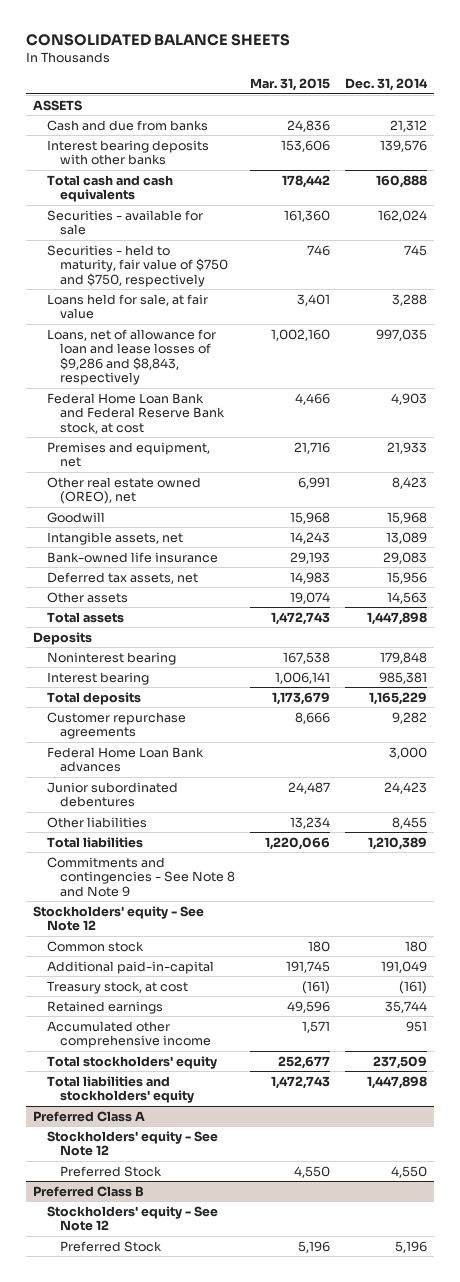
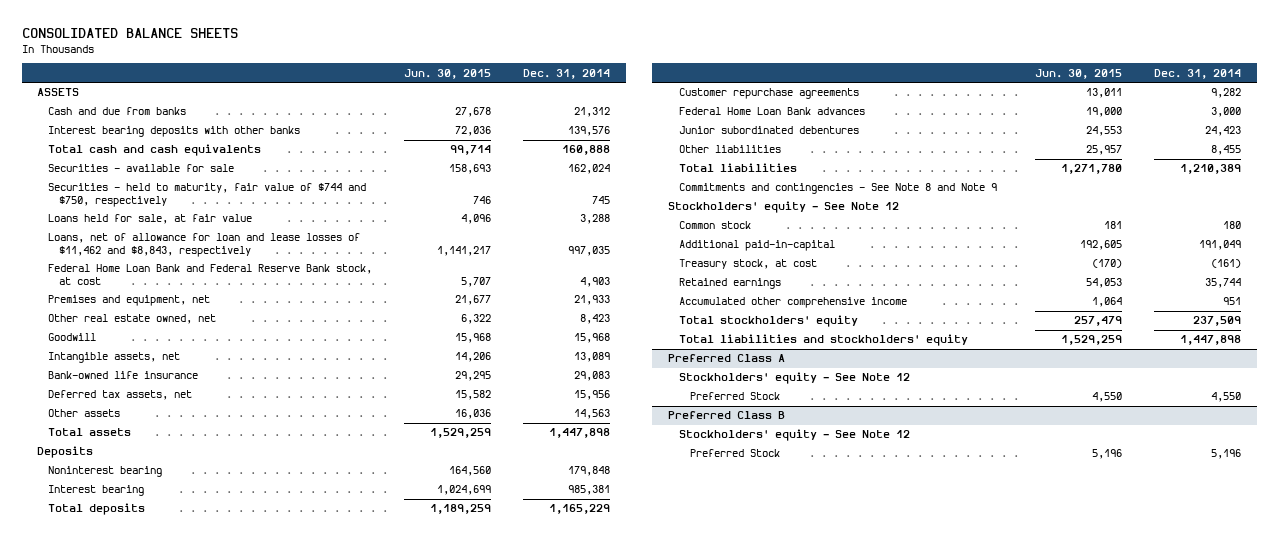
[249,78,330,92] Mar. 31, 2015 -> none
none -> [404,68,492,79] Jun. 30, 2015
[46,244,229,287] Securities - held to maturity, fair value of $750 and $750, respectively -> [48,183,367,207] Securities - held to maturity, fair value of $744 and $750, respectively
[46,328,216,386] Loans, net of allowance for loan and lease losses of $9,286 and $8,843, respectively -> [48,233,361,257] Loans, net of allowance for loan and lease losses of $11,462 and $8,843, respectively
[46,476,201,505] Other real estate owned (OREO), net -> [48,314,217,325] Other real estate owned, net

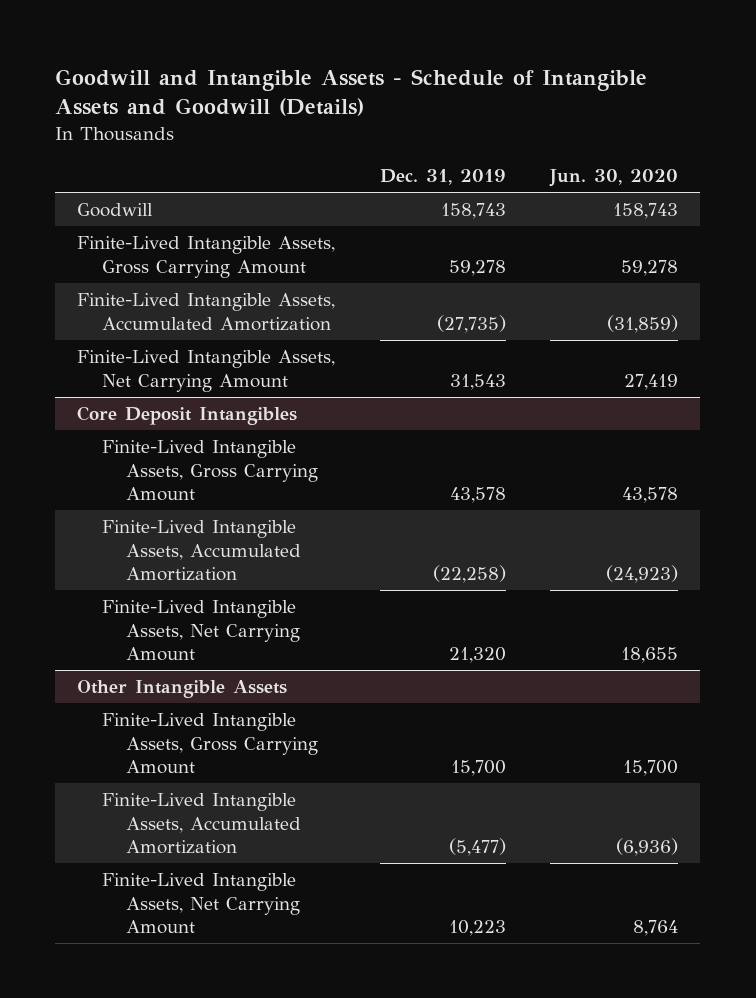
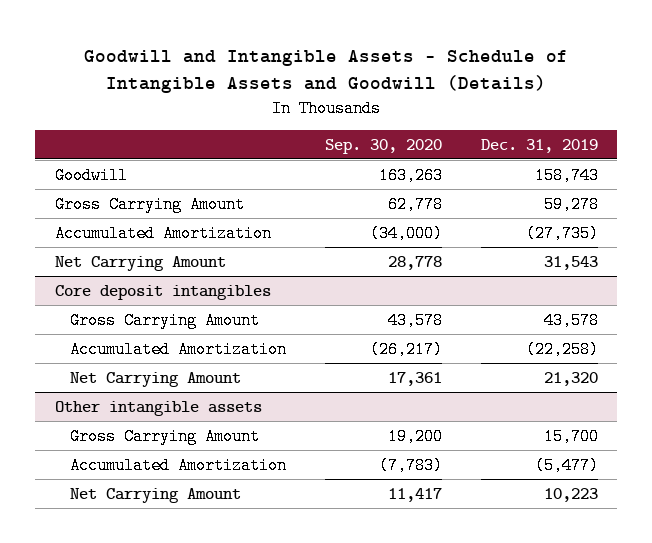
[549,169,679,188] Jun. 30, 2020 -> none
none -> [324,138,442,154] Sep. 30, 2020
[77,236,336,278] Finite-Lived Intangible Assets, Gross Carrying Amount -> [54,195,245,213] Gross Carrying Amount
[77,293,336,331] Finite-Lived Intangible Assets, Accumulated Amortization -> [54,224,272,242] Accumulated Amortization
[77,350,336,392] Finite-Lived Intangible Assets, Net Carrying Amount -> [54,255,226,271] Net Carrying Amount
[77,406,298,426] Core Deposit Intangibles -> [54,284,271,300] Core deposit intangibles
[101,440,319,501] Finite-Lived Intangible Assets, Gross Carrying Amount -> [69,311,260,329] Gross Carrying Amount
[101,520,302,581] Finite-Lived Intangible Assets, Accumulated Amortization -> [69,340,287,358] Accumulated Amortization
[101,600,301,661] Finite-Lived Intangible Assets, Net Carrying Amount -> [69,371,241,387] Net Carrying Amount
[77,680,288,699] Other Intangible Assets -> [54,400,262,416] Other intangible assets
[101,713,319,774] Finite-Lived Intangible Assets, Gross Carrying Amount -> [69,427,260,445] Gross Carrying Amount
[101,793,302,854] Finite-Lived Intangible Assets, Accumulated Amortization -> [69,456,287,474] Accumulated Amortization
[101,873,301,934] Finite-Lived Intangible Assets, Net Carrying Amount -> [69,487,241,503] Net Carrying Amount

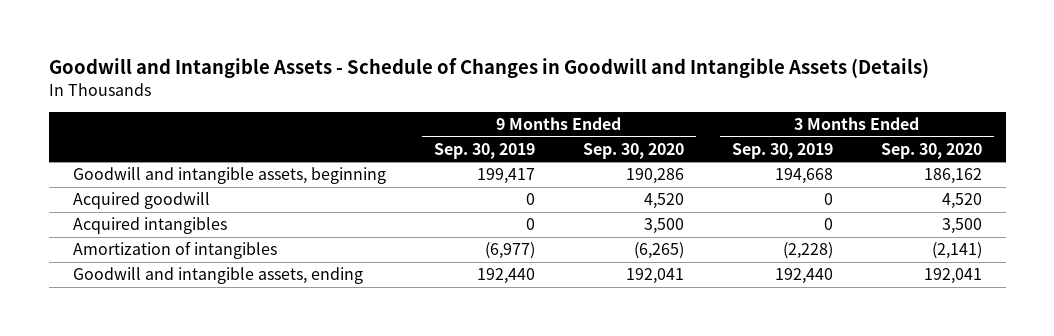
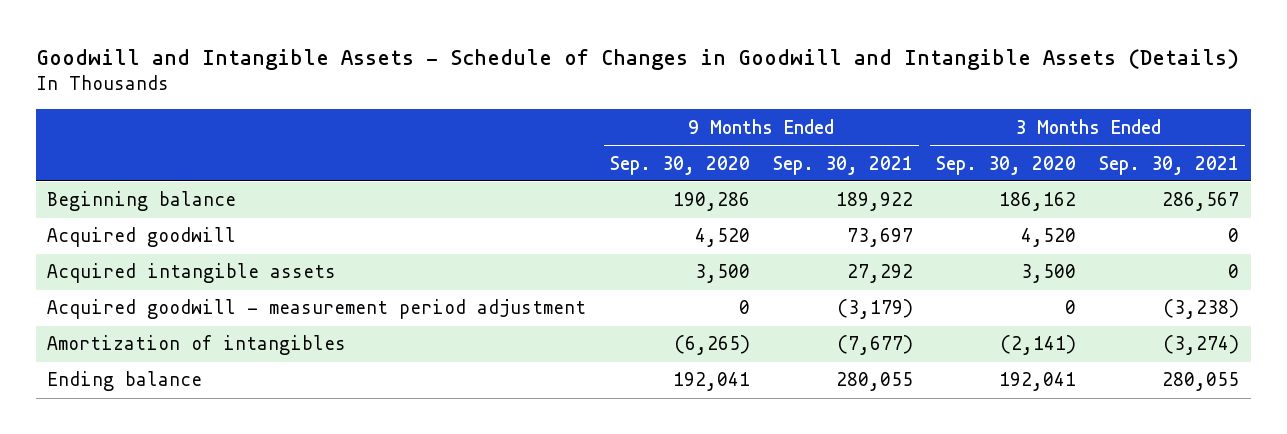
[433,142,535,159] Sep. 30, 2019 -> none
[731,142,833,159] Sep. 30, 2019 -> none
none -> [772,155,913,175] Sep. 30, 2021
none -> [1099,155,1240,175] Sep. 30, 2021
[72,167,386,185] Goodwill and intangible assets, beginning -> [47,191,237,212] Beginning balance
[72,217,227,235] Acquired intangibles -> [47,263,337,284] Acquired intangible assets
none -> [47,299,587,320] Acquired goodwill - measurement period adjustment
[72,267,363,285] Goodwill and intangible assets, ending -> [47,371,203,392] Ending balance

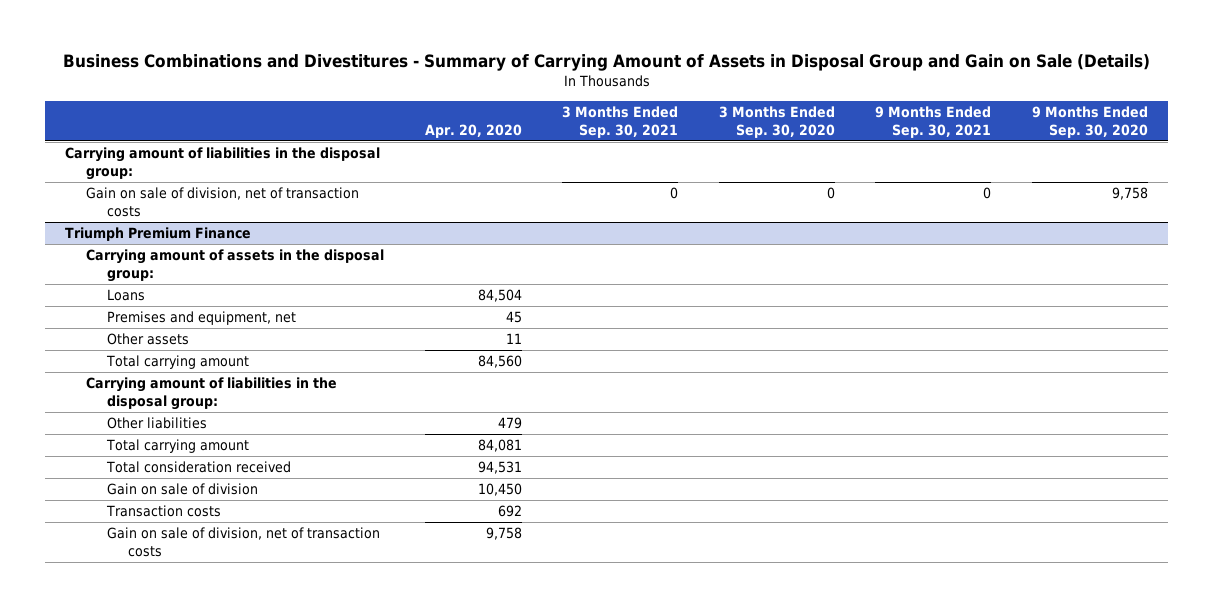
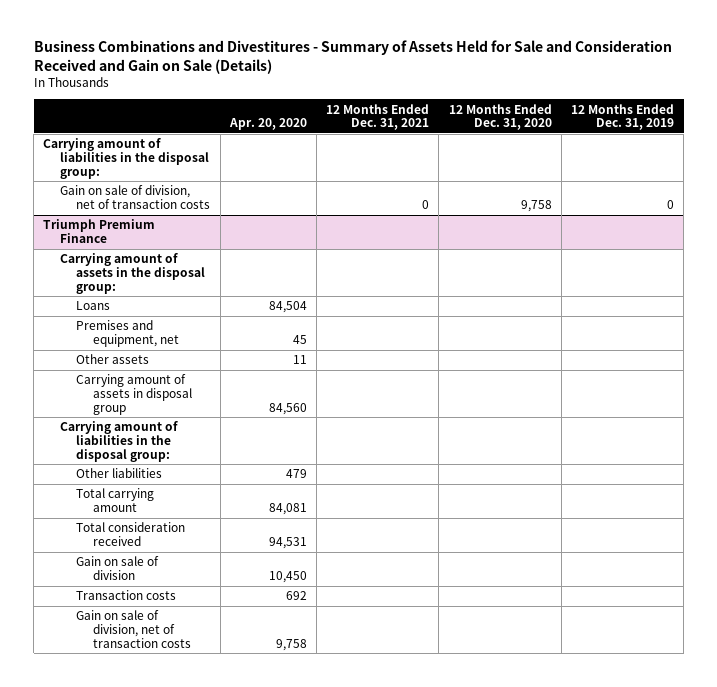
[62,54,1150,72] Business Combinations and Divestitures - Summary of Carrying Amount of Assets in Disposal Group and Gain on Sale (Details) -> [33,40,672,75] Business Combinations and Divestitures - Summary of Assets Held for Sale and Consideration Received and Gain on Sale (Details)
[562,105,679,138] 3 Months Ended Sep. 30, 2021 -> none
[718,105,835,138] 3 Months Ended Sep. 30, 2020 -> none
[875,105,992,138] 9 Months Ended Sep. 30, 2021 -> none
[1032,105,1149,138] 9 Months Ended Sep. 30, 2020 -> none
none -> [326,103,430,131] 12 Months Ended Dec. 31, 2021
none -> [448,103,552,131] 12 Months Ended Dec. 31, 2020
none -> [570,103,674,131] 12 Months Ended Dec. 31, 2019
[106,355,250,370] Total carrying amount -> [76,374,193,416] Carrying amount of assets in disposal group

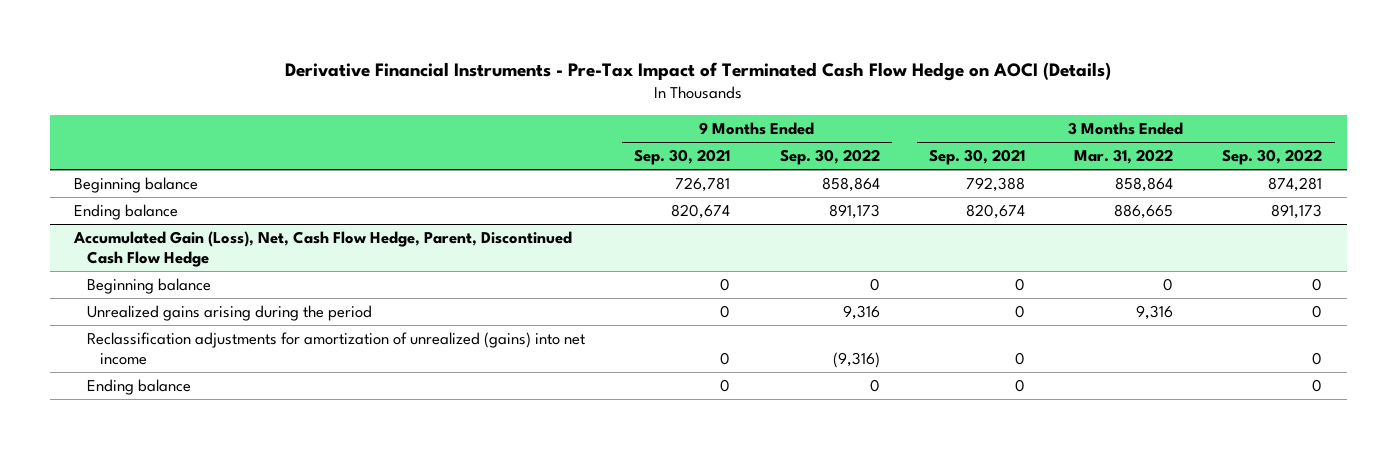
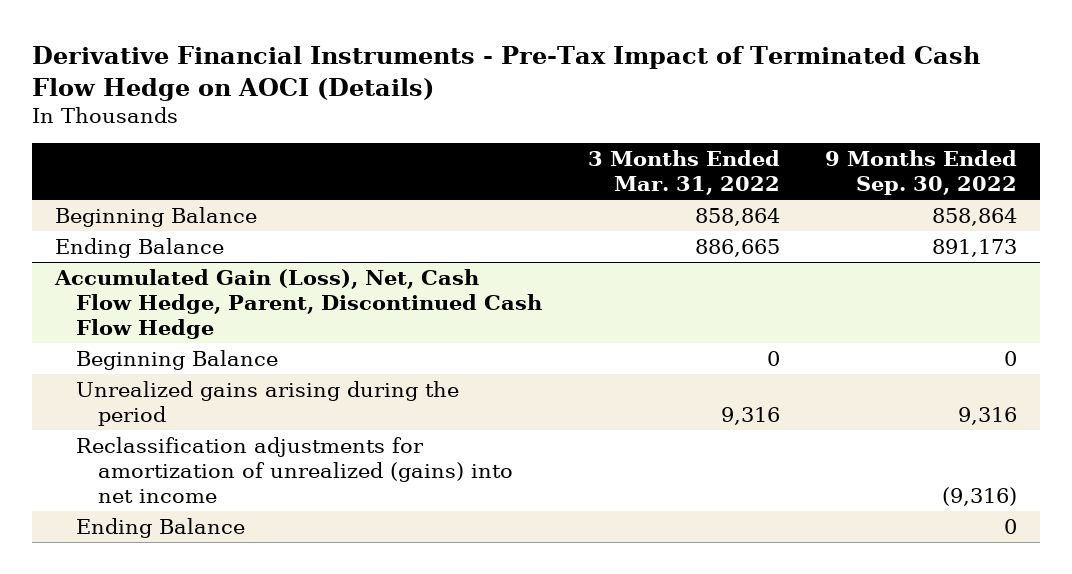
[634,149,731,166] Sep. 30, 2021 -> none
[928,149,1025,166] Sep. 30, 2021 -> none
[1222,149,1323,166] Sep. 30, 2022 -> none
[74,177,199,194] Beginning balance -> [55,206,258,227] Beginning Balance
[74,204,179,221] Ending balance -> [55,237,225,258] Ending Balance
[87,278,212,295] Beginning balance -> [76,349,279,370] Beginning Balance
[87,379,192,396] Ending balance -> [76,517,246,538] Ending Balance

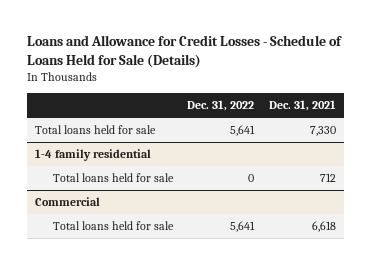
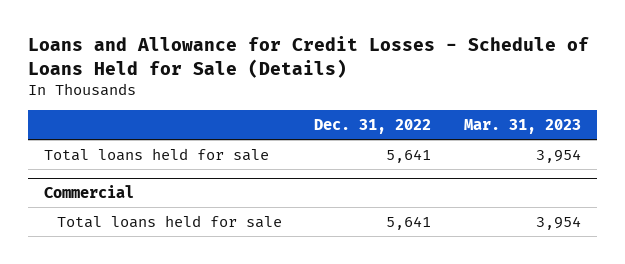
[269,100,337,112] Dec. 31, 2021 -> none
none -> [463,118,581,134] Mar. 31, 2023
[34,149,151,162] 1-4 family residential -> none
[52,173,174,183] Total loans held for sale -> none

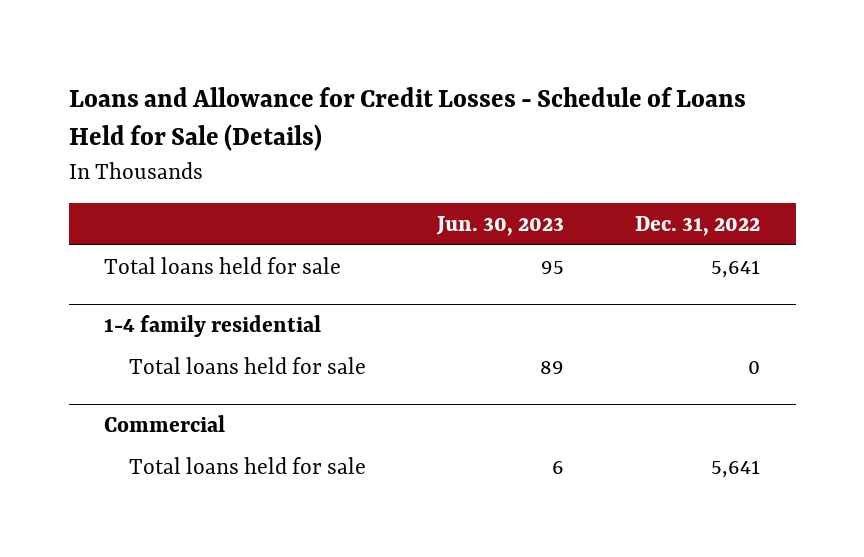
[463,118,581,134] Mar. 31, 2023 -> none
none -> [435,216,564,237] Jun. 30, 2023
none -> [104,314,322,337] 1-4 family residential
none -> [128,356,366,374] Total loans held for sale

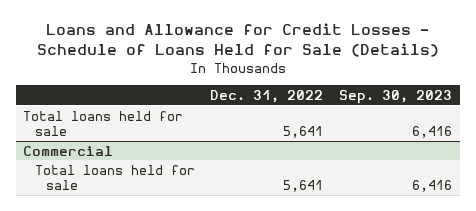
[435,216,564,237] Jun. 30, 2023 -> none
none -> [339,89,453,104] Sep. 30, 2023
[104,314,322,337] 1-4 family residential -> none
[128,356,366,374] Total loans held for sale -> none

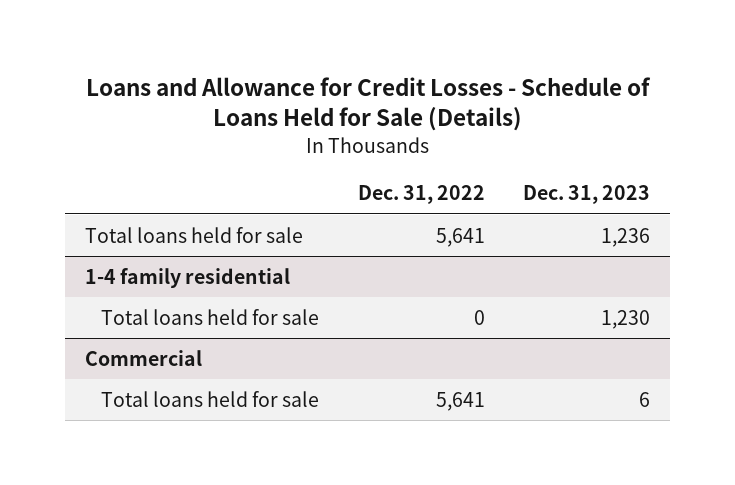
[339,89,453,104] Sep. 30, 2023 -> none
none -> [523,185,651,205] Dec. 31, 2023
none -> [84,267,290,288] 1-4 family residential
none -> [101,308,320,325] Total loans held for sale

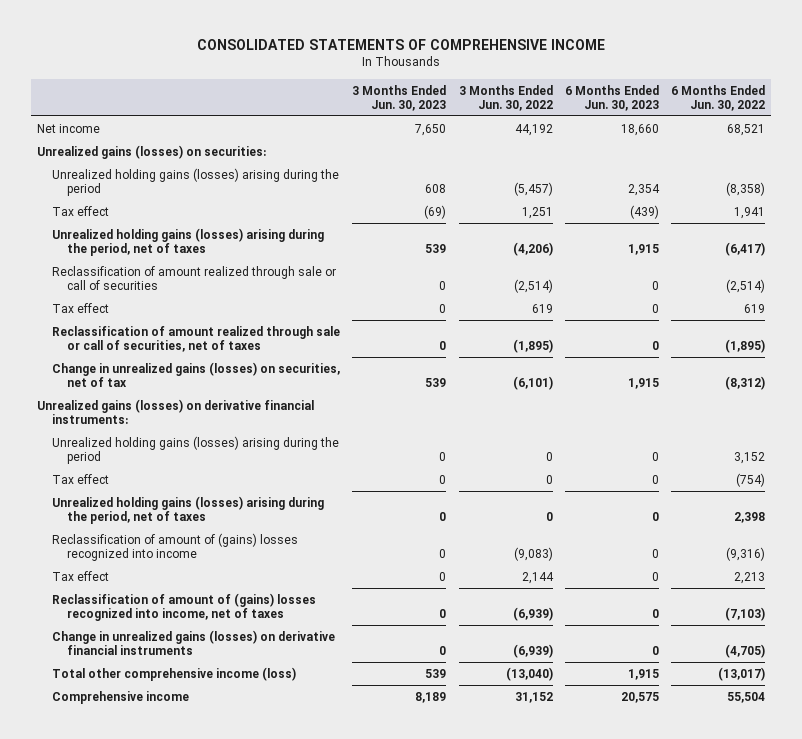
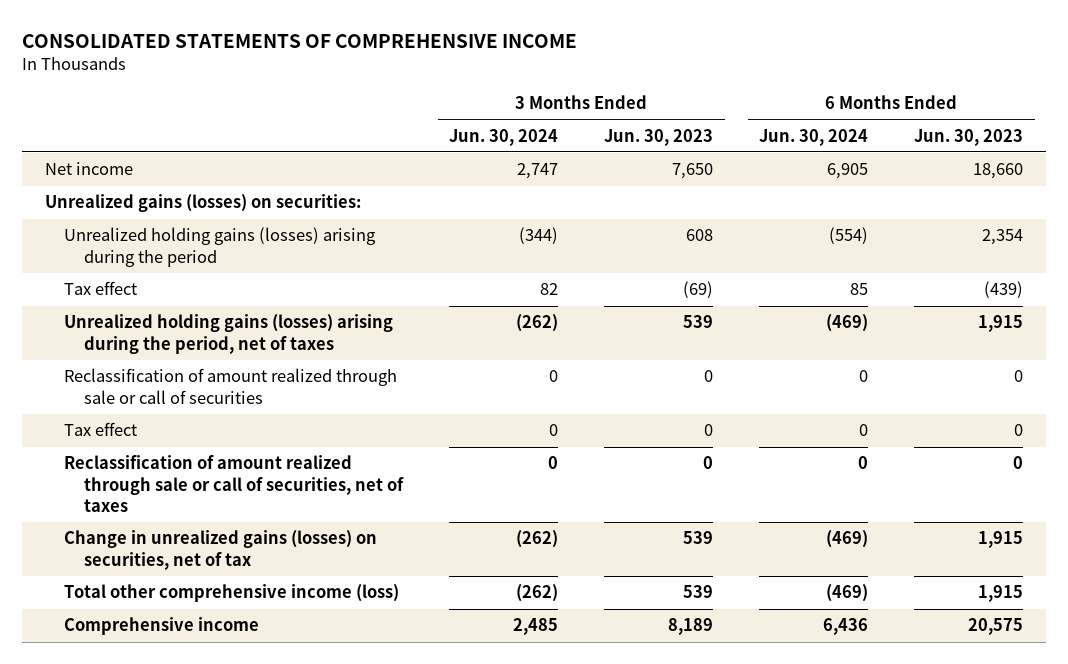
[458,84,553,111] 3 Months Ended Jun. 30, 2022 -> none
[670,84,765,111] 6 Months Ended Jun. 30, 2022 -> none
none -> [449,128,559,146] Jun. 30, 2024
none -> [759,128,869,146] Jun. 30, 2024
[37,399,315,424] Unrealized gains (losses) on derivative financial instruments: -> none
[52,436,340,464] Unrealized holding gains (losses) arising during the period -> none
[52,474,110,485] Tax effect -> none
[52,496,325,524] Unrealized holding gains (losses) arising during the period, net of taxes -> none
[52,533,299,561] Reclassification of amount of (gains) losses recognized into income -> none
[52,571,110,582] Tax effect -> none
[52,593,317,621] Reclassification of amount of (gains) losses recognized into income, net of taxes -> none
[52,630,336,655] Change in unrealized gains (losses) on derivative financial instruments -> none

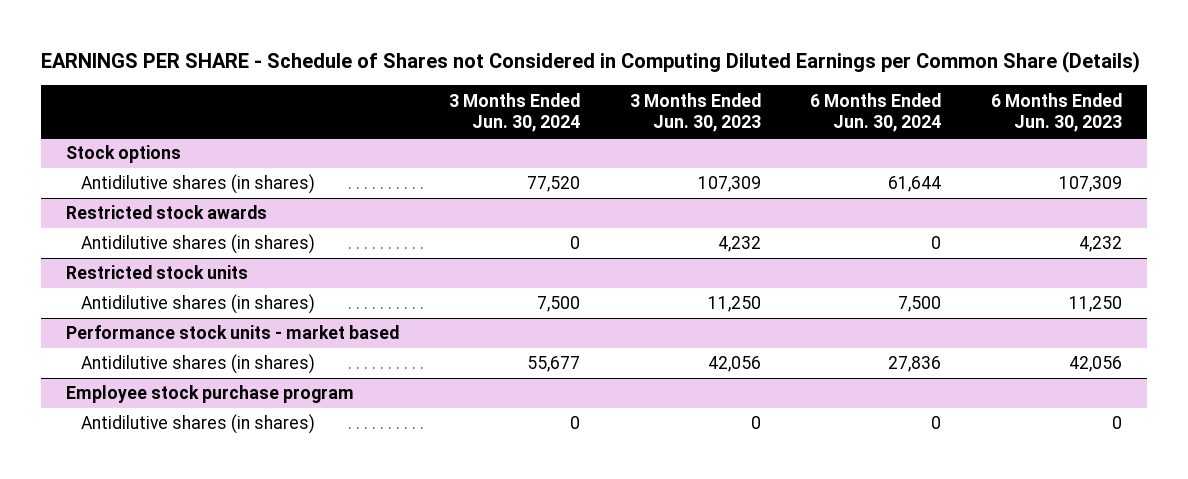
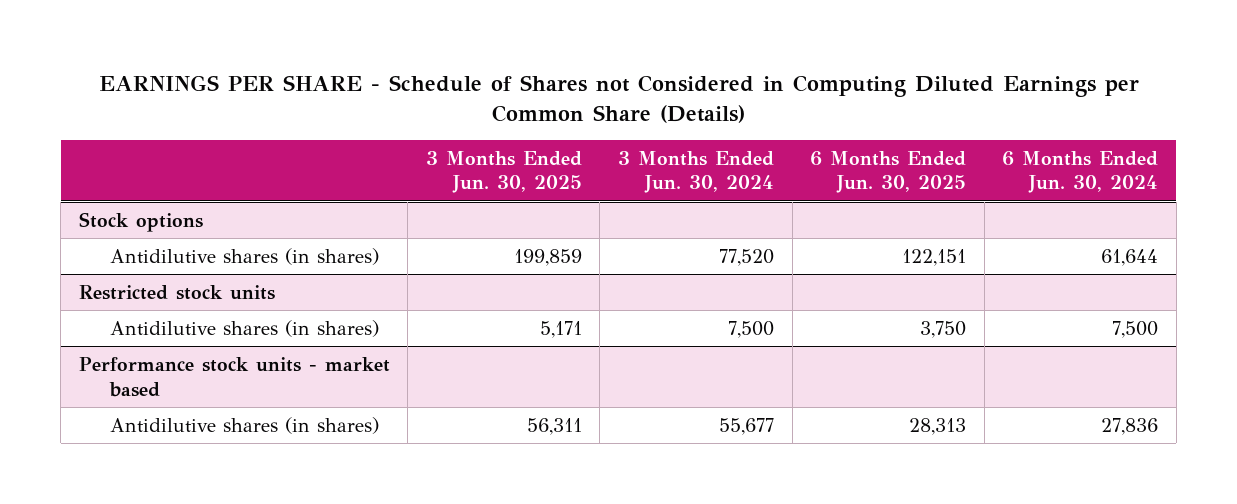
[629,92,761,133] 3 Months Ended Jun. 30, 2023 -> none
[991,92,1123,133] 6 Months Ended Jun. 30, 2023 -> none
none -> [425,150,582,194] 3 Months Ended Jun. 30, 2025
none -> [810,150,967,194] 6 Months Ended Jun. 30, 2025
[65,205,267,220] Restricted stock awards -> none
[80,234,315,255] Antidilutive shares (in shares) -> none
[65,385,354,404] Employee stock purchase program -> none
[80,414,315,435] Antidilutive shares (in shares) -> none

